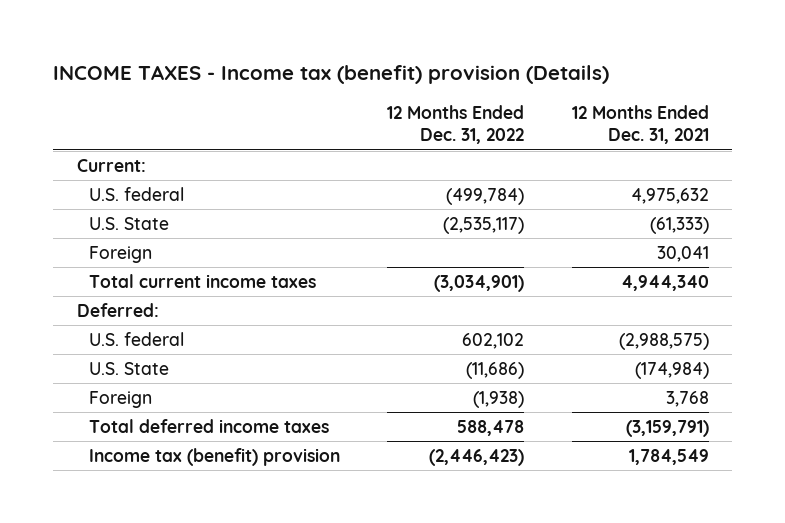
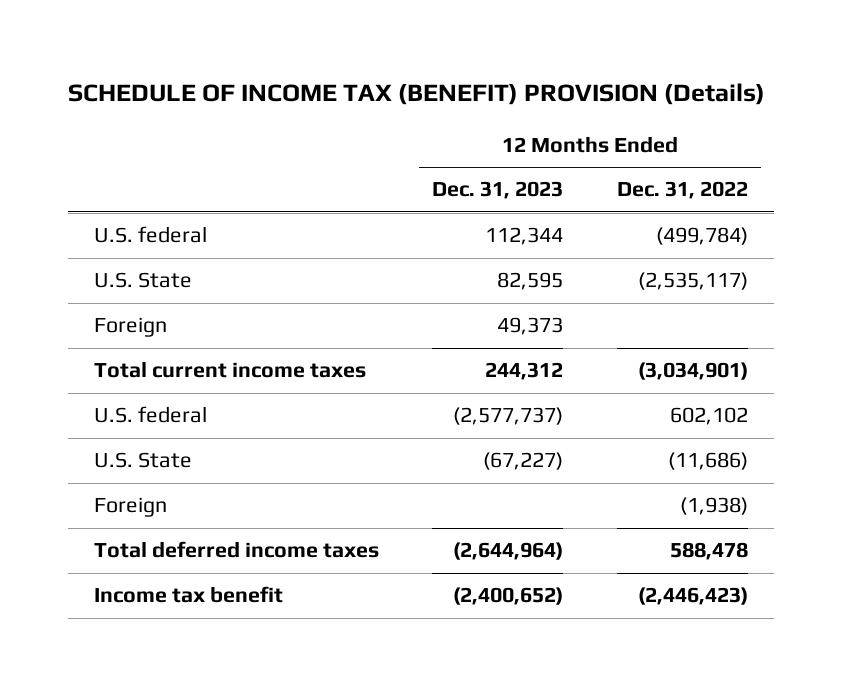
[52,65,609,85] INCOME TAXES - Income tax (benefit) provision (Details) -> [67,83,765,106] SCHEDULE OF INCOME TAX (BENEFIT) PROVISION (Details)
[571,105,709,145] 12 Months Ended Dec. 31, 2021 -> none
none -> [432,181,564,200] Dec. 31, 2023
[76,158,146,172] Current: -> none
[76,302,159,317] Deferred: -> none
[89,447,341,466] Income tax (benefit) provision -> [94,586,284,604] Income tax benefit

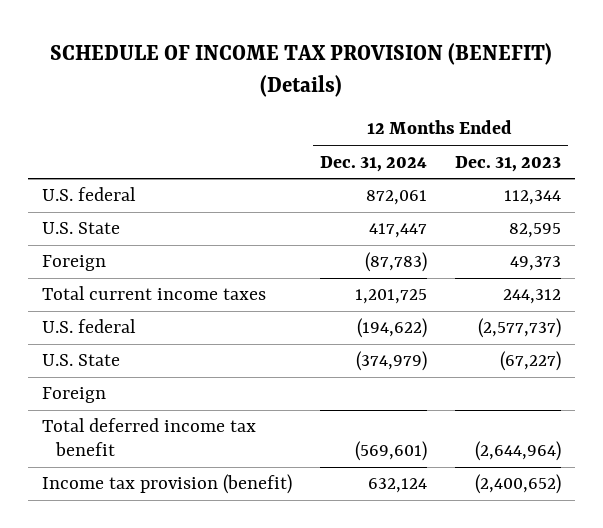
[67,83,765,106] SCHEDULE OF INCOME TAX (BENEFIT) PROVISION (Details) -> [50,42,553,97] SCHEDULE OF INCOME TAX PROVISION (BENEFIT) (Details)
[616,181,748,200] Dec. 31, 2022 -> none
none -> [319,155,427,172] Dec. 31, 2024
[94,541,380,559] Total deferred income taxes -> [41,418,256,457] Total deferred income tax benefit
[94,586,284,604] Income tax benefit -> [41,474,292,495] Income tax provision (benefit)

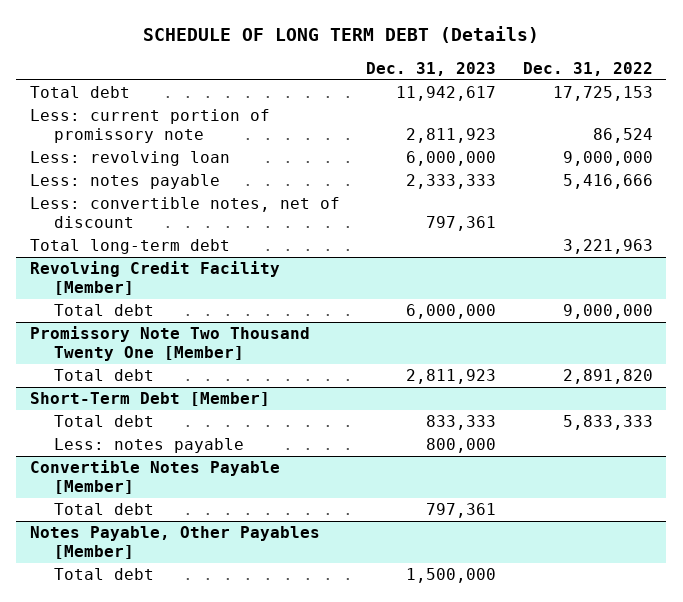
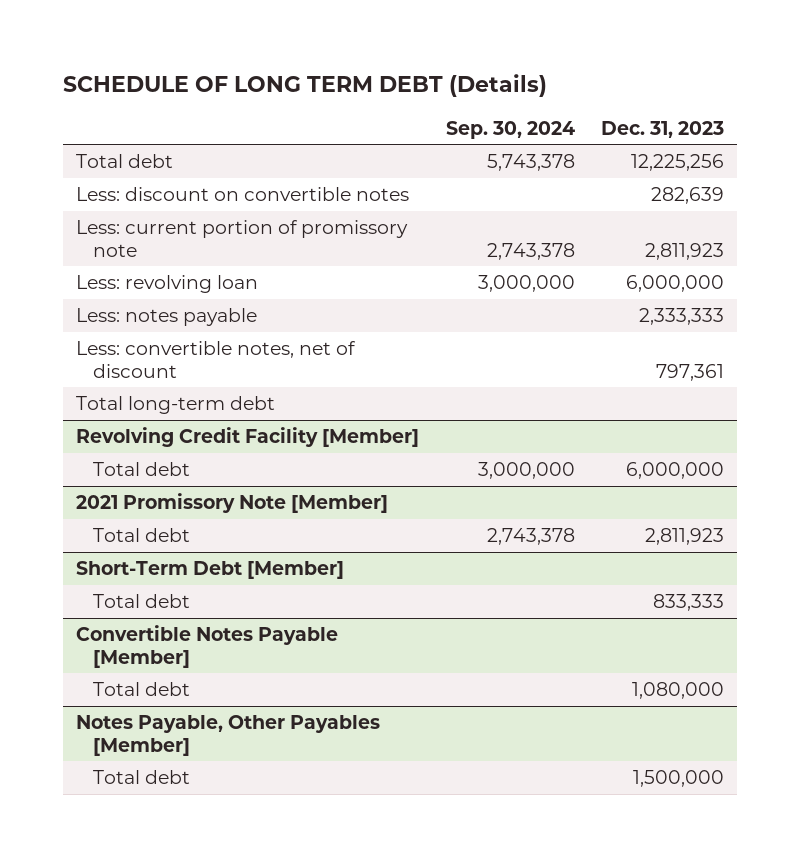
[522,61,653,76] Dec. 31, 2022 -> none
none -> [445,120,575,139] Sep. 30, 2024
[396,86,497,102] 11,942,617 -> [631,154,725,172] 12,225,256
none -> [75,187,409,202] Less: discount on convertible notes
[29,326,310,361] Promissory Note Two Thousand Twenty One [Member] -> [75,493,388,514] 2021 Promissory Note [Member]
[53,438,244,454] Less: notes payable -> none
[426,503,497,519] 797,361 -> [632,682,725,700] 1,080,000

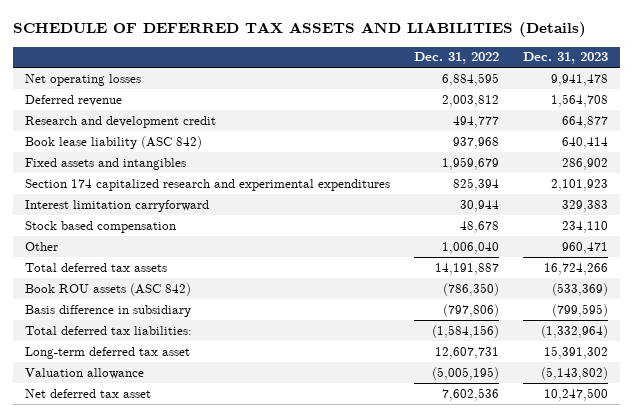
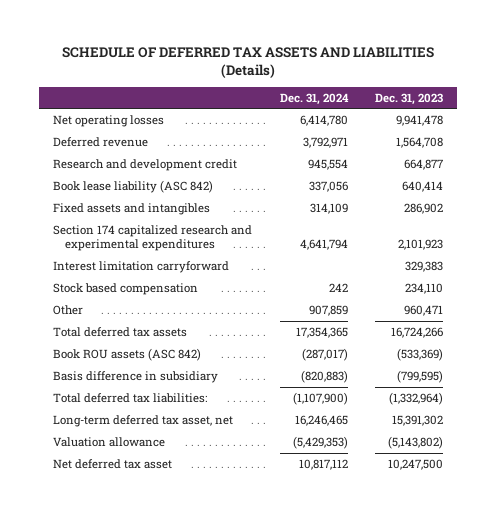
[414,52,500,65] Dec. 31, 2022 -> none
none -> [279,92,349,105] Dec. 31, 2024
[24,346,190,359] Long-term deferred tax asset -> [52,414,233,427] Long-term deferred tax asset, net

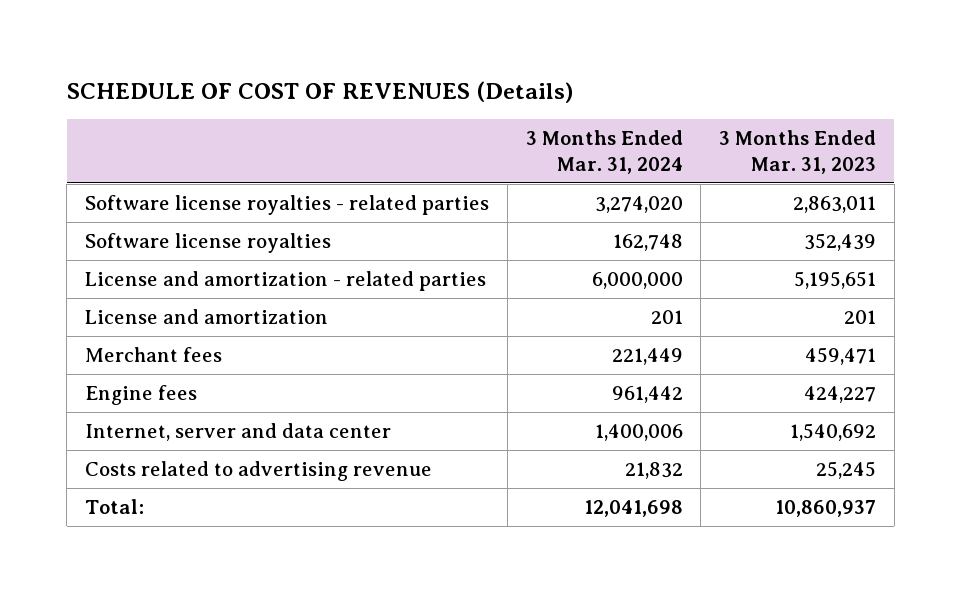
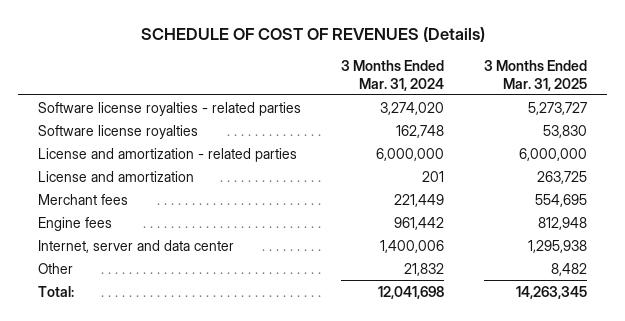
[719,130,877,174] 3 Months Ended Mar. 31, 2023 -> none
none -> [484,59,588,91] 3 Months Ended Mar. 31, 2025
[85,461,433,482] Costs related to advertising revenue -> [37,262,73,274] Other

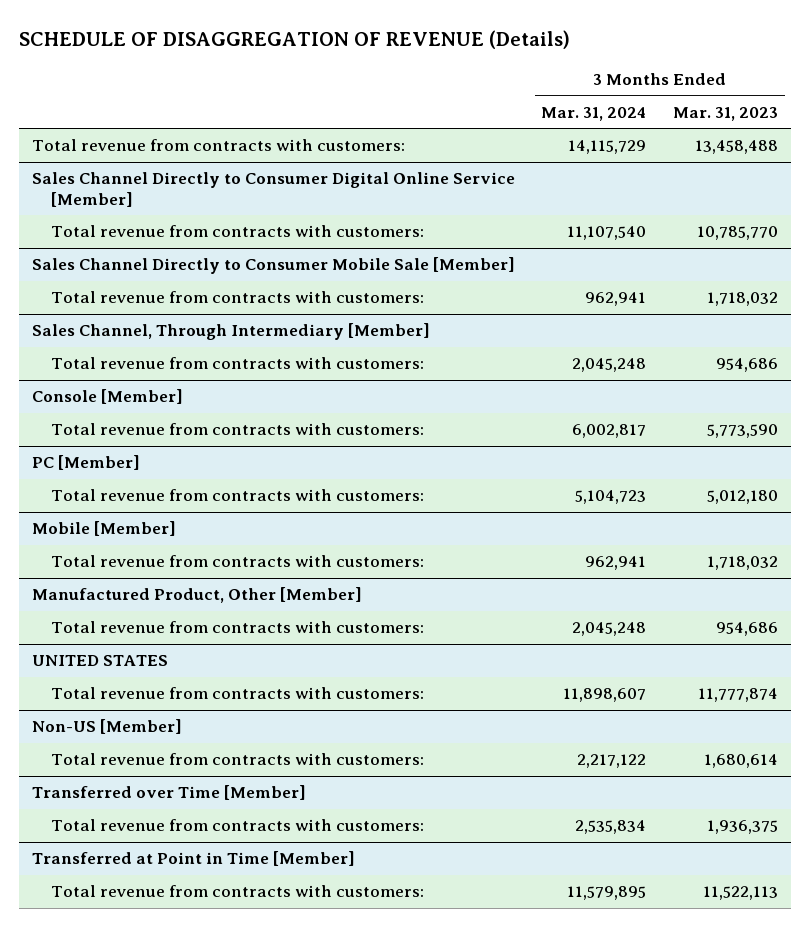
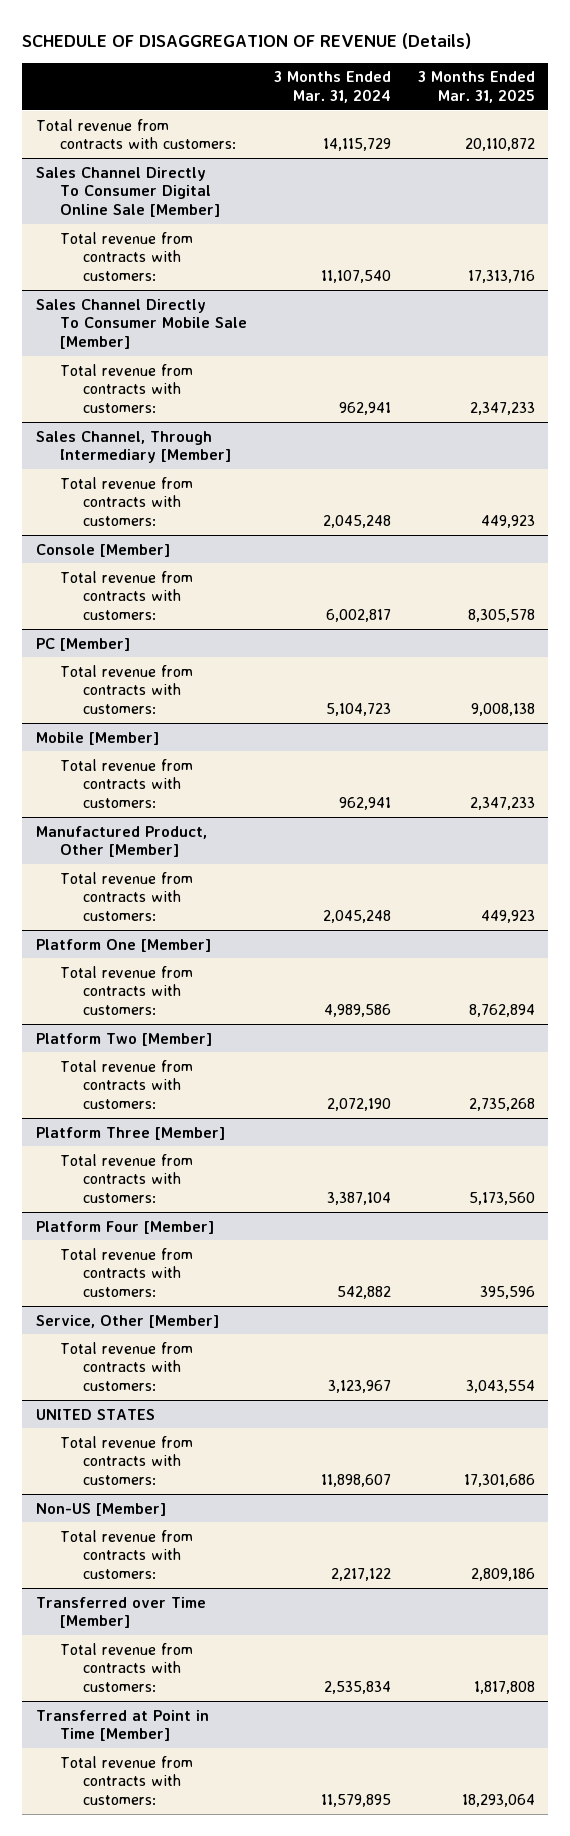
[672,106,778,121] Mar. 31, 2023 -> none
none -> [417,71,535,103] 3 Months Ended Mar. 31, 2025
[32,172,516,207] Sales Channel Directly to Consumer Digital Online Service [Member] -> [35,166,220,217] Sales Channel Directly To Consumer Digital Online Sale [Member]
[32,257,516,275] Sales Channel Directly to Consumer Mobile Sale [Member] -> [35,298,247,349] Sales Channel Directly To Consumer Mobile Sale [Member]
none -> [35,938,211,952] Platform One [Member]
none -> [59,965,193,1015] Total revenue from contracts with customers:
none -> [35,1032,212,1046] Platform Two [Member]
none -> [59,1059,193,1109] Total revenue from contracts with customers:
none -> [35,1126,225,1140] Platform Three [Member]
none -> [59,1153,193,1203] Total revenue from contracts with customers:
none -> [35,1220,214,1234] Platform Four [Member]
none -> [59,1247,193,1297] Total revenue from contracts with customers:
none -> [35,1314,219,1328] Service, Other [Member]
none -> [59,1341,193,1391] Total revenue from contracts with customers:

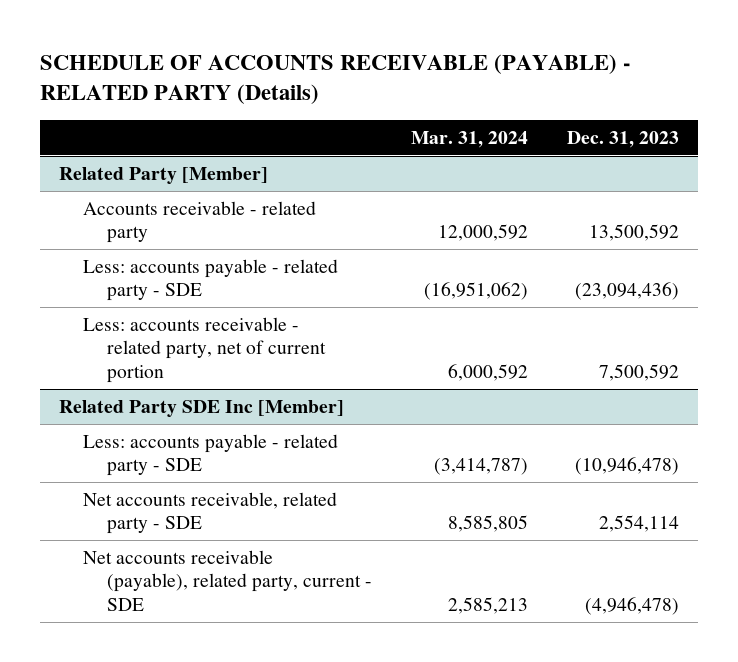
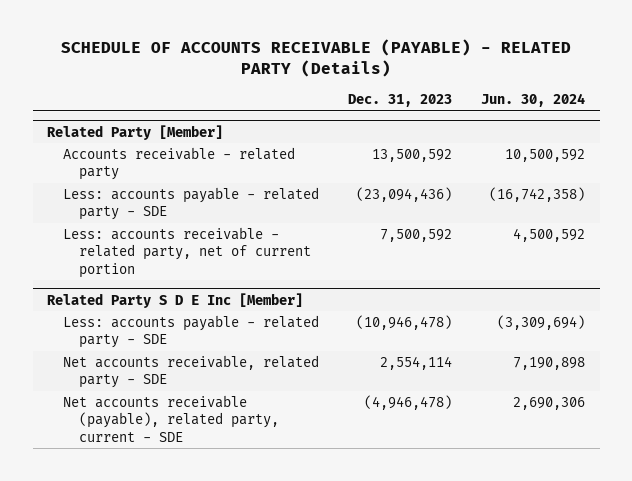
[410,130,528,148] Mar. 31, 2024 -> none
none -> [481,92,586,107] Jun. 30, 2024
[59,399,345,417] Related Party SDE Inc [Member] -> [47,292,304,308] Related Party S D E Inc [Member]

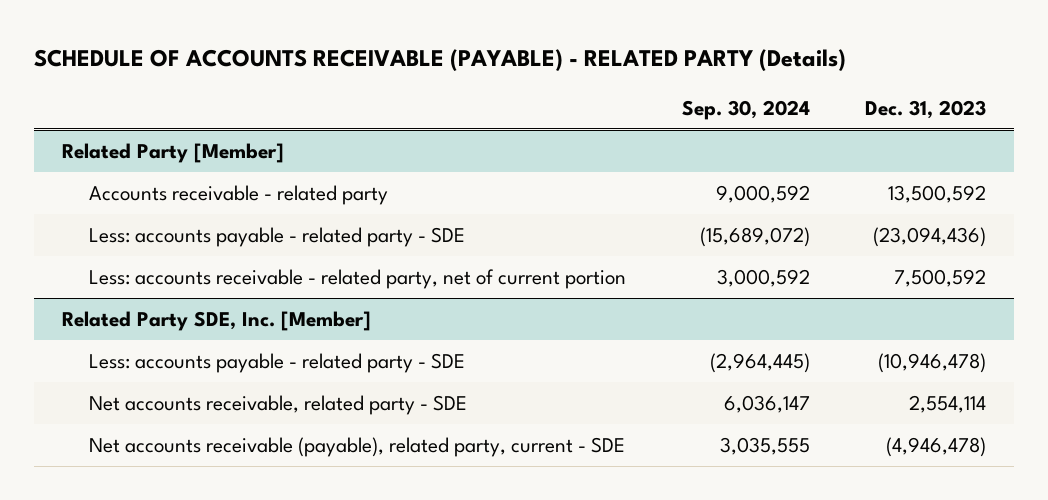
[481,92,586,107] Jun. 30, 2024 -> none
none -> [681,99,810,120] Sep. 30, 2024
[47,292,304,308] Related Party S D E Inc [Member] -> [61,310,371,331] Related Party SDE, Inc. [Member]

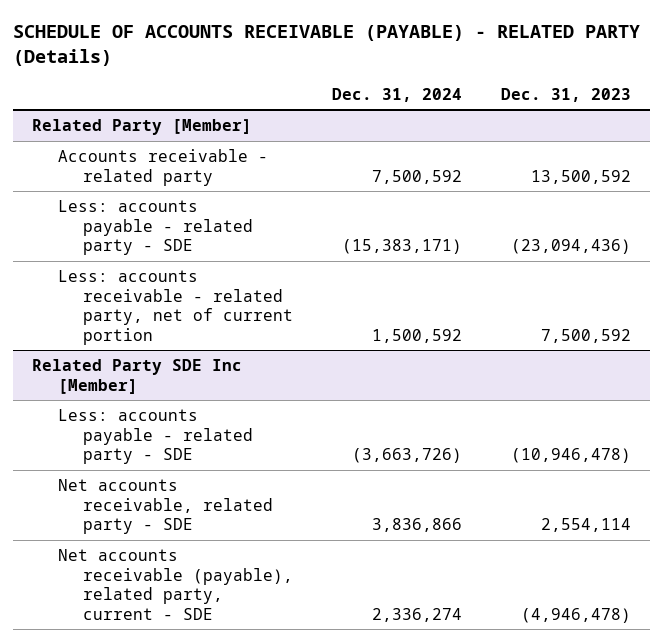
[681,99,810,120] Sep. 30, 2024 -> none
none -> [331,87,462,102] Dec. 31, 2024
[61,310,371,331] Related Party SDE, Inc. [Member] -> [32,359,243,394] Related Party SDE Inc [Member]

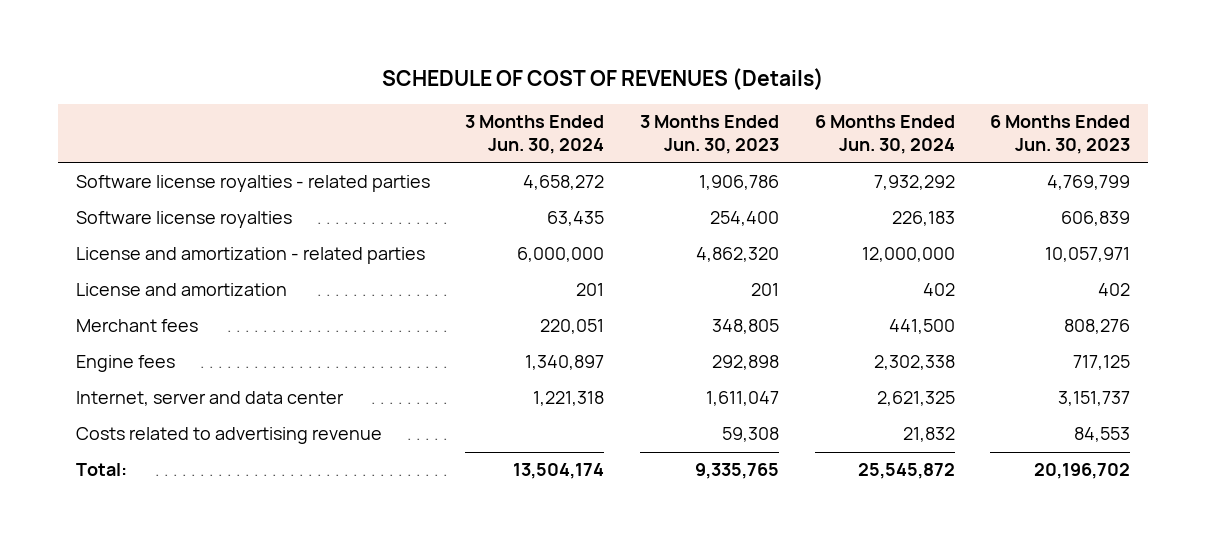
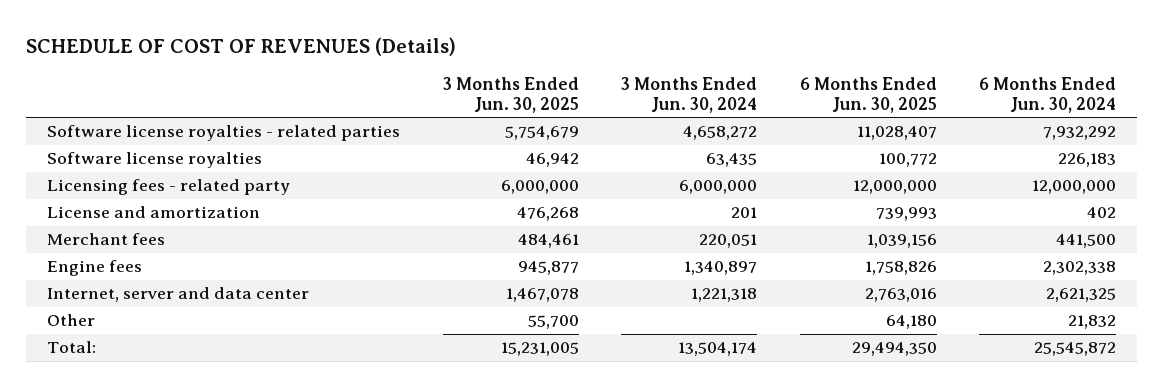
[639,115,779,155] 3 Months Ended Jun. 30, 2023 -> none
[990,115,1131,155] 6 Months Ended Jun. 30, 2023 -> none
none -> [442,76,579,114] 3 Months Ended Jun. 30, 2025
none -> [799,76,937,114] 6 Months Ended Jun. 30, 2025
[75,247,425,265] License and amortization - related parties -> [47,179,291,196] Licensing fees - related party
[75,427,382,445] Costs related to advertising revenue -> [47,314,96,327] Other

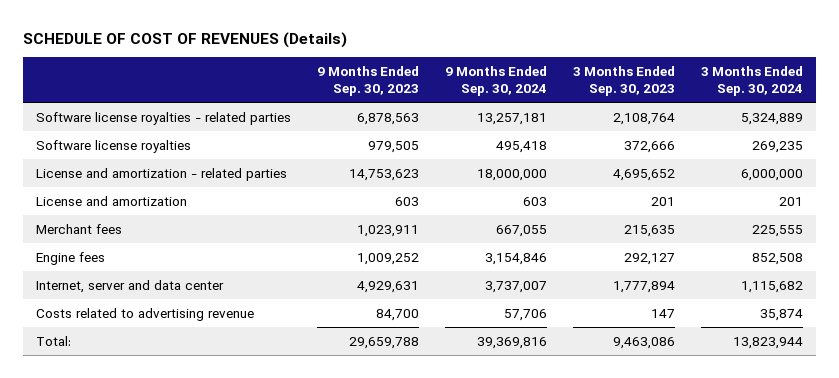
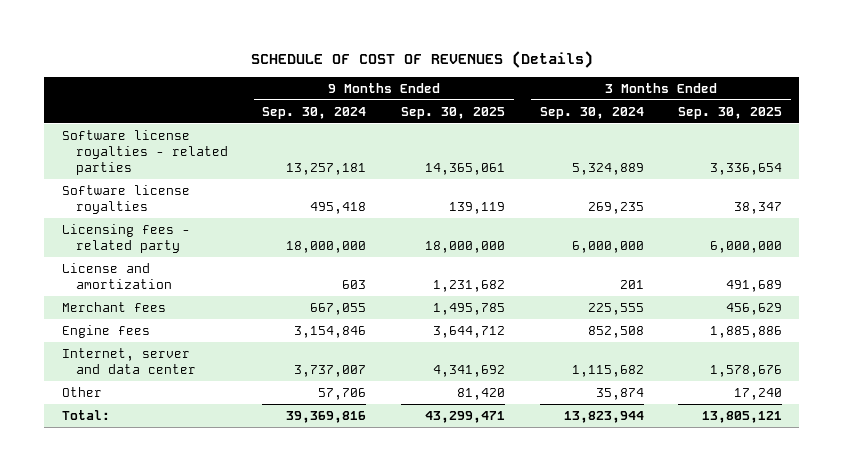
[317,65,420,97] 9 Months Ended Sep. 30, 2023 -> none
[573,65,676,97] 3 Months Ended Sep. 30, 2023 -> none
none -> [400,106,505,119] Sep. 30, 2025
none -> [678,106,783,119] Sep. 30, 2025
[36,167,288,181] License and amortization - related parties -> [61,223,190,254] Licensing fees - related party
[36,307,255,321] Costs related to advertising revenue -> [61,386,102,397] Other

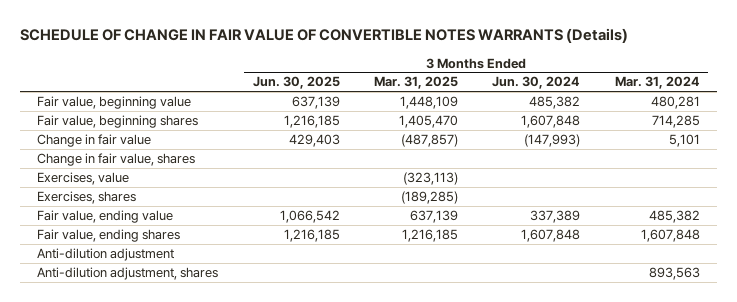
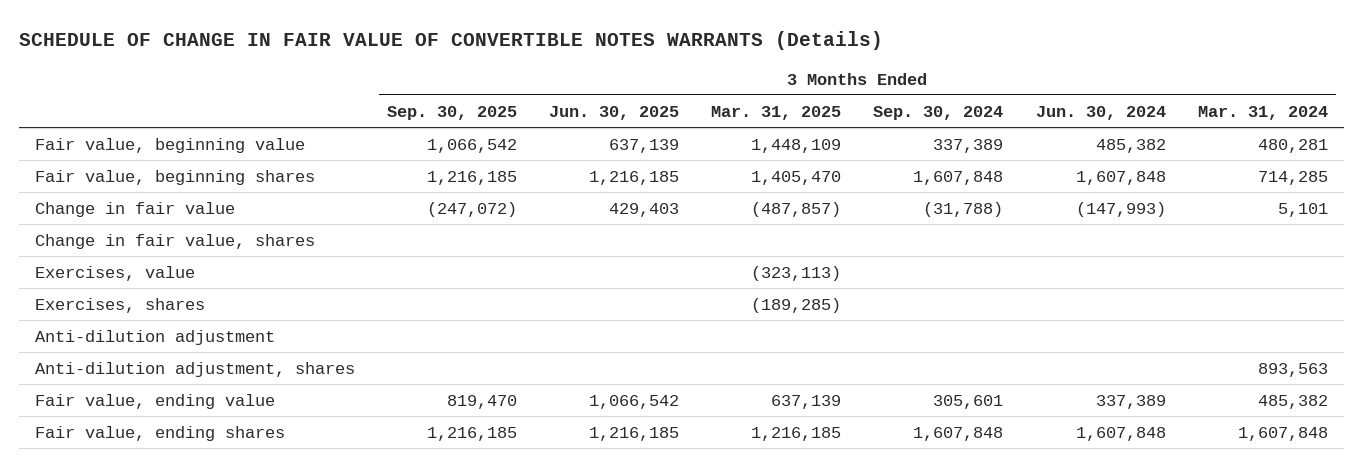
none -> [387,105,518,120] Sep. 30, 2025
none -> [873,105,1004,120] Sep. 30, 2024
[37,210,174,224] Fair value, ending value -> [35,393,276,409] Fair value, ending value
[37,229,181,243] Fair value, ending shares -> [35,425,286,441] Fair value, ending shares

